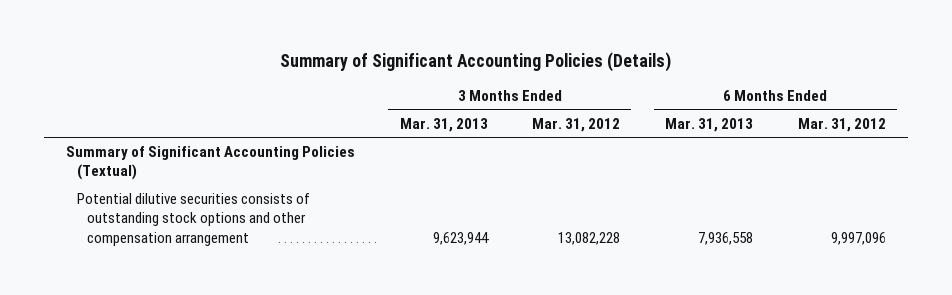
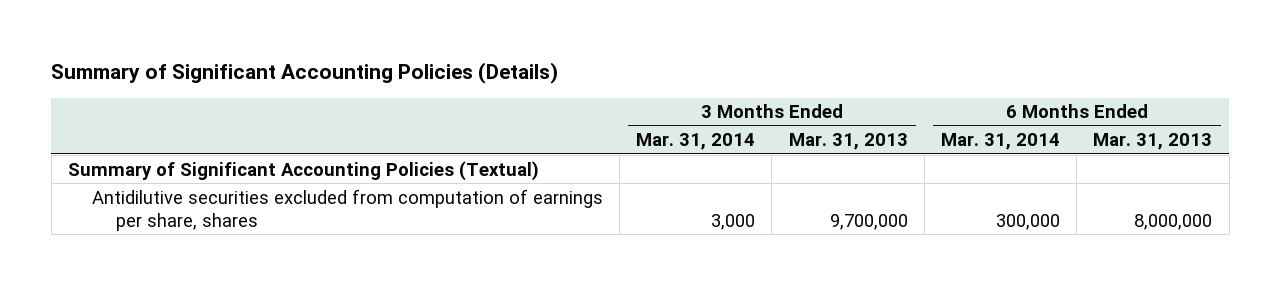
[532,117,621,132] Mar. 31, 2012 -> none
[797,117,886,132] Mar. 31, 2012 -> none
none -> [636,133,756,151] Mar. 31, 2014
none -> [940,133,1060,151] Mar. 31, 2014
[76,193,310,246] Potential dilutive securities consists of outstanding stock options and other compensation arrangement -> none
none -> [91,188,603,231] Antidilutive securities excluded from computation of earnings per share, shares

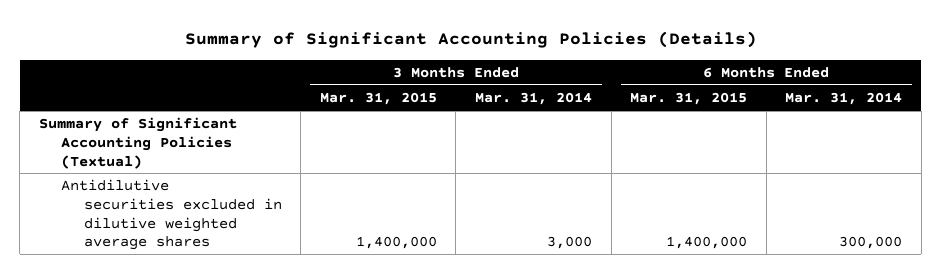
[788,133,908,151] Mar. 31, 2013 -> none
[1093,133,1213,151] Mar. 31, 2013 -> none
none -> [319,92,437,106] Mar. 31, 2015
none -> [630,92,748,106] Mar. 31, 2015
[91,188,603,231] Antidilutive securities excluded from computation of earnings per share, shares -> [61,179,282,251] Antidilutive securities excluded in dilutive weighted average shares

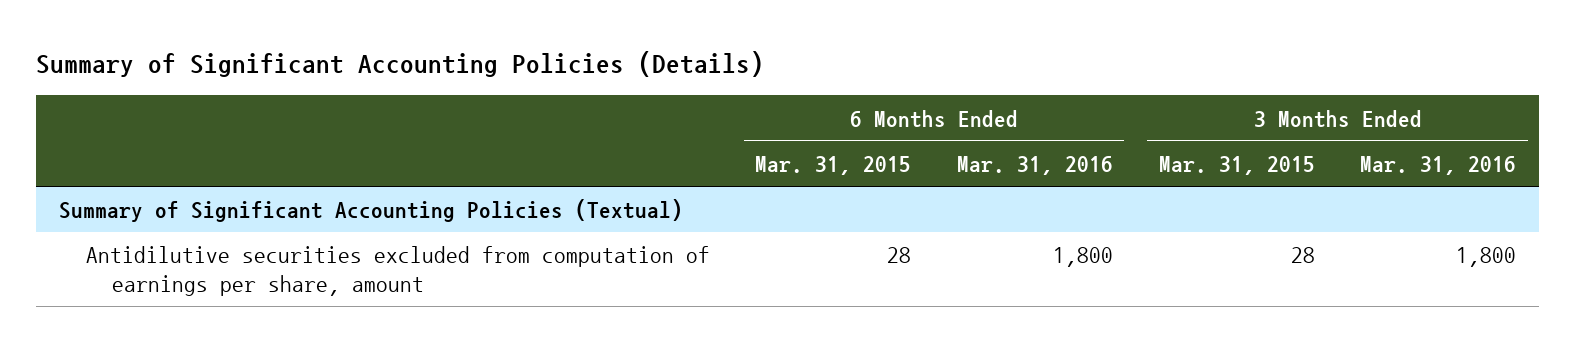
[474,92,592,106] Mar. 31, 2014 -> none
[785,92,903,106] Mar. 31, 2014 -> none
none -> [956,156,1113,176] Mar. 31, 2016
none -> [1360,156,1517,176] Mar. 31, 2016
[61,179,282,251] Antidilutive securities excluded in dilutive weighted average shares -> [85,246,710,296] Antidilutive securities excluded from computation of earnings per share, amount
[355,236,437,250] 1,400,000 -> [1290,247,1315,264] 28
[666,236,748,250] 1,400,000 -> [887,247,912,264] 28

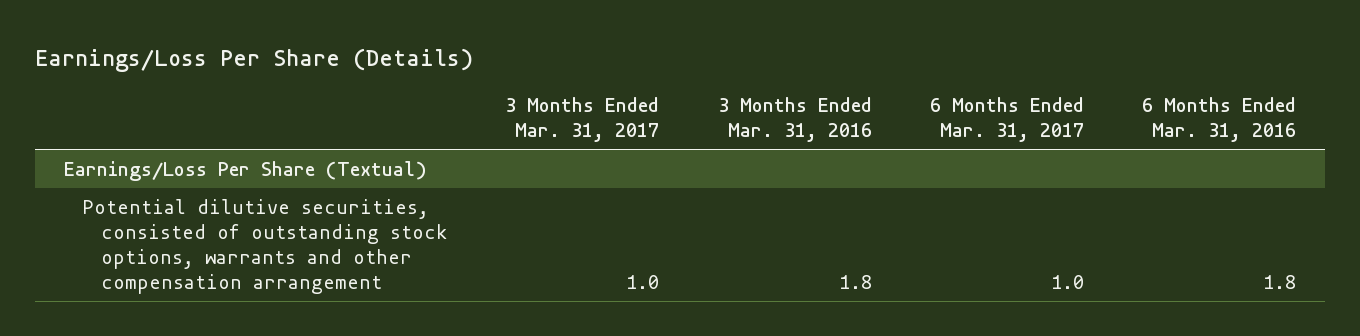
[36,51,765,78] Summary of Significant Accounting Policies (Details) -> [34,47,473,72] Earnings/Loss Per Share (Details)
[755,156,912,176] Mar. 31, 2015 -> none
[1158,156,1315,176] Mar. 31, 2015 -> none
none -> [505,97,660,143] 3 Months Ended Mar. 31, 2017
none -> [929,97,1084,143] 6 Months Ended Mar. 31, 2017
[59,199,684,223] Summary of Significant Accounting Policies (Textual) -> none
[85,246,710,296] Antidilutive securities excluded from computation of earnings per share, amount -> none
none -> [63,160,427,181] Earnings/Loss Per Share (Textual)
none -> [82,198,448,295] Potential dilutive securities, consisted of outstanding stock options, warrants and other compensation arrangement

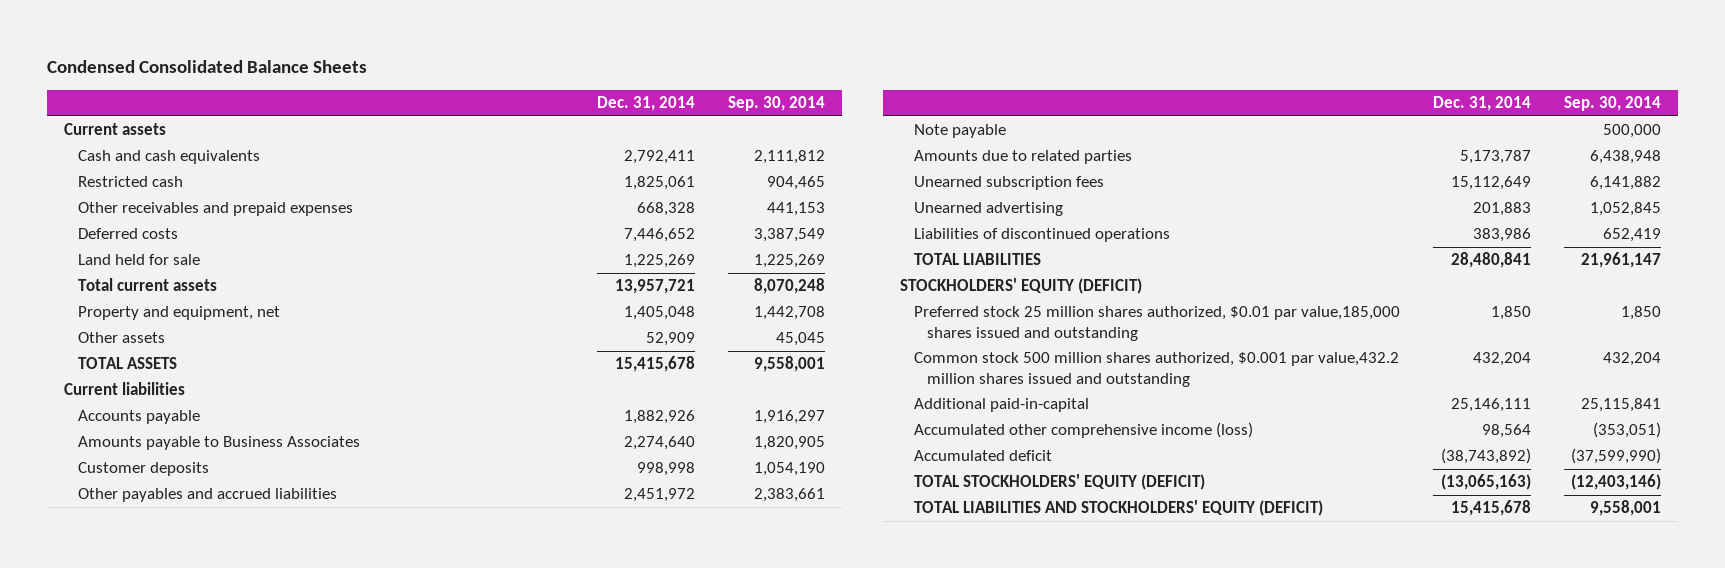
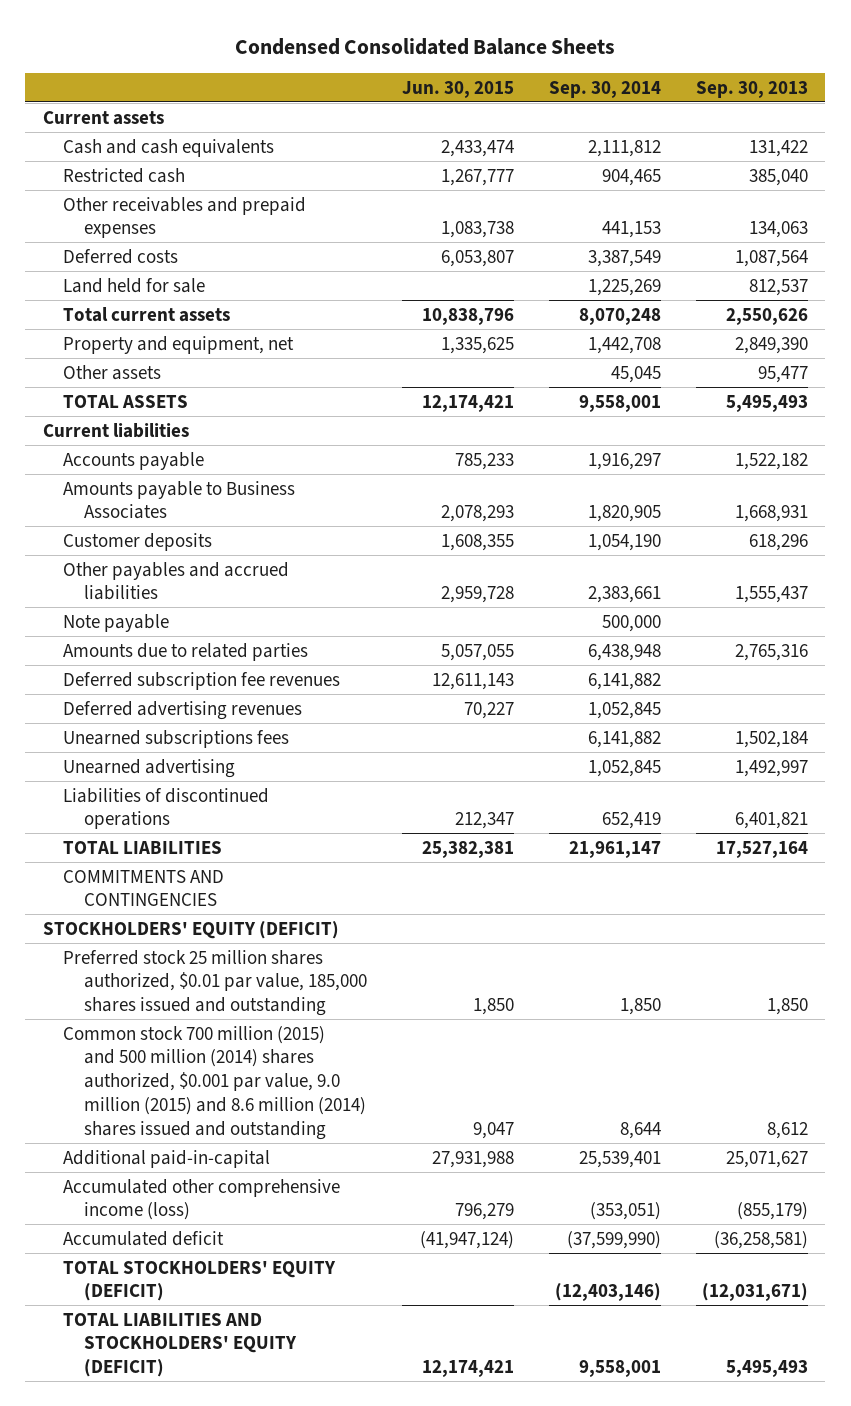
[596,96,695,112] Dec. 31, 2014 -> none
none -> [401,80,514,98] Jun. 30, 2015
none -> [695,80,808,98] Sep. 30, 2013
[913,176,1104,191] Unearned subscription fees -> [63,671,341,690] Deferred subscription fee revenues
none -> [63,700,303,720] Deferred advertising revenues
none -> [63,729,290,748] Unearned subscriptions fees
none -> [63,869,225,907] COMMITMENTS AND CONTINGENCIES
[913,306,1400,341] Preferred stock 25 million shares authorized, $0.01 par value,185,000 shares issued and outstanding -> [63,949,367,1017] Preferred stock 25 million shares authorized, $0.01 par value, 185,000 shares issued and outstanding
[913,352,1399,387] Common stock 500 million shares authorized, $0.001 par value,432.2 million shares issued and outstanding -> [63,1025,366,1141] Common stock 700 million (2015) and 500 million (2014) shares authorized, $0.001 par value, 9.0 million (2015) and 8.6 million (2014) shares issued and outstanding
[1603,352,1662,367] 432,204 -> [619,1122,661,1140] 8,644
[1581,398,1662,413] 25,115,841 -> [578,1150,661,1168] 25,539,401

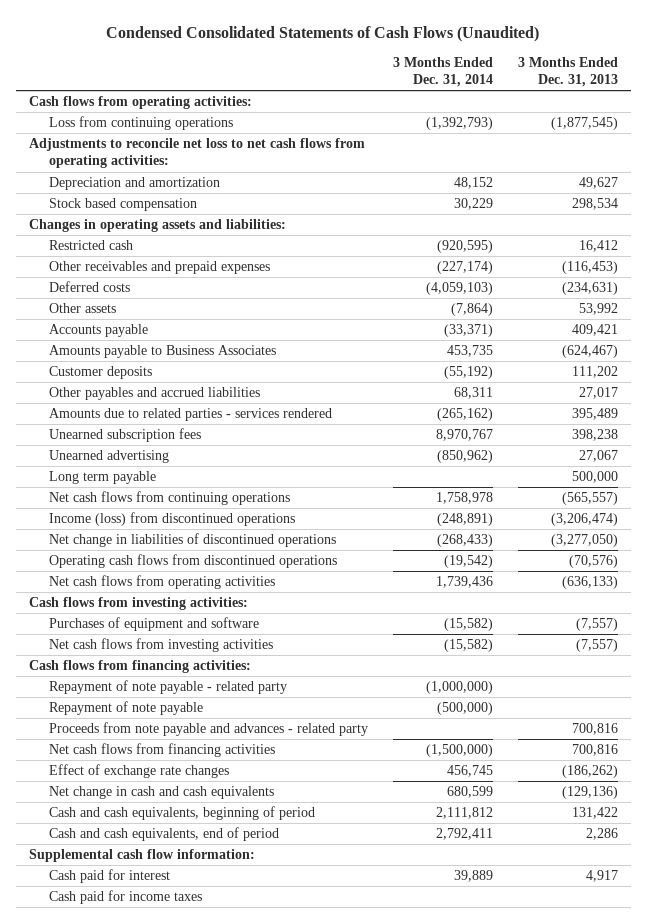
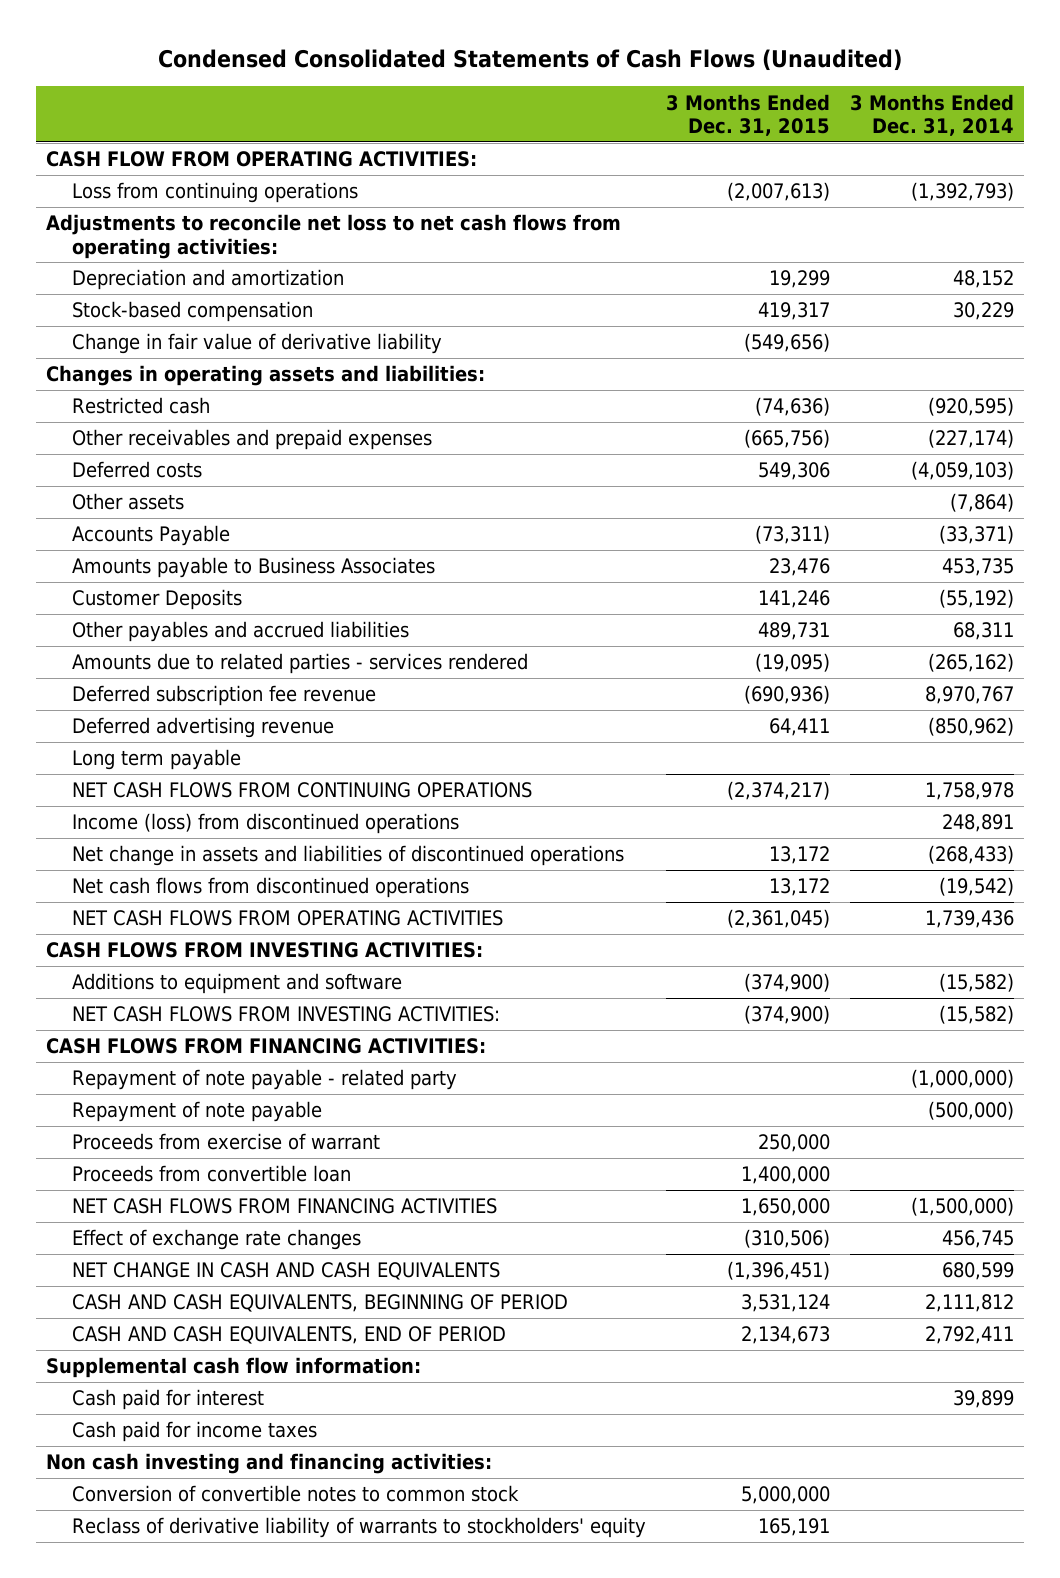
[518,57,619,88] 3 Months Ended Dec. 31, 2013 -> none
none -> [665,93,830,137] 3 Months Ended Dec. 31, 2015
[28,96,252,110] Cash flows from operating activities: -> [45,151,477,168] CASH FLOW FROM OPERATING ACTIVITIES:
[49,198,198,212] Stock based compensation -> [71,301,313,323] Stock-based compensation
none -> [71,333,442,355] Change in fair value of derivative liability
[49,324,149,338] Accounts payable -> [71,525,230,547] Accounts Payable
[49,366,153,380] Customer deposits -> [71,589,242,611] Customer Deposits
[49,428,202,443] Unearned subscription fees -> [71,685,376,707] Deferred subscription fee revenue
[49,450,170,464] Unearned advertising -> [71,717,334,739] Deferred advertising revenue
[49,491,291,506] Net cash flows from continuing operations -> [71,782,532,799] NET CASH FLOWS FROM CONTINUING OPERATIONS
[437,513,494,527] (248,891) -> [941,814,1014,833] 248,891
[49,533,337,548] Net change in liabilities of discontinued operations -> [71,845,624,867] Net change in assets and liabilities of discontinued operations
[49,554,338,569] Operating cash flows from discontinued operations -> [71,877,469,899] Net cash flows from discontinued operations
[49,575,276,590] Net cash flows from operating activities -> [71,910,503,927] NET CASH FLOWS FROM OPERATING ACTIVITIES
[28,597,248,611] Cash flows from investing activities: -> [45,942,483,959] CASH FLOWS FROM INVESTING ACTIVITIES:
[49,617,260,632] Purchases of equipment and software -> [71,973,402,995] Additions to equipment and software
[49,638,274,653] Net cash flows from investing activities -> [71,1006,500,1023] NET CASH FLOWS FROM INVESTING ACTIVITIES:
[28,660,251,674] Cash flows from financing activities: -> [45,1038,486,1055] CASH FLOWS FROM FINANCING ACTIVITIES:
[49,722,369,737] Proceeds from note payable and advances - related party -> none
none -> [71,1133,380,1151] Proceeds from exercise of warrant
none -> [71,1165,351,1183] Proceeds from convertible loan
[49,743,276,758] Net cash flows from financing activities -> [71,1198,497,1215] NET CASH FLOWS FROM FINANCING ACTIVITIES
[49,786,275,800] Net change in cash and cash equivalents -> [71,1262,500,1281] NET CHANGE IN CASH AND CASH EQUIVALENTS
[49,806,316,821] Cash and cash equivalents, beginning of period -> [71,1294,568,1313] CASH AND CASH EQUIVALENTS, BEGINNING OF PERIOD
[49,827,280,842] Cash and cash equivalents, end of period -> [71,1326,506,1345] CASH AND CASH EQUIVALENTS, END OF PERIOD
[454,870,494,883] 39,889 -> [952,1390,1014,1409] 39,899
none -> [45,1453,492,1475] Non cash investing and financing activities:
none -> [71,1485,519,1503] Conversion of convertible notes to common stock
none -> [71,1517,646,1539] Reclass of derivative liability of warrants to stockholders' equity

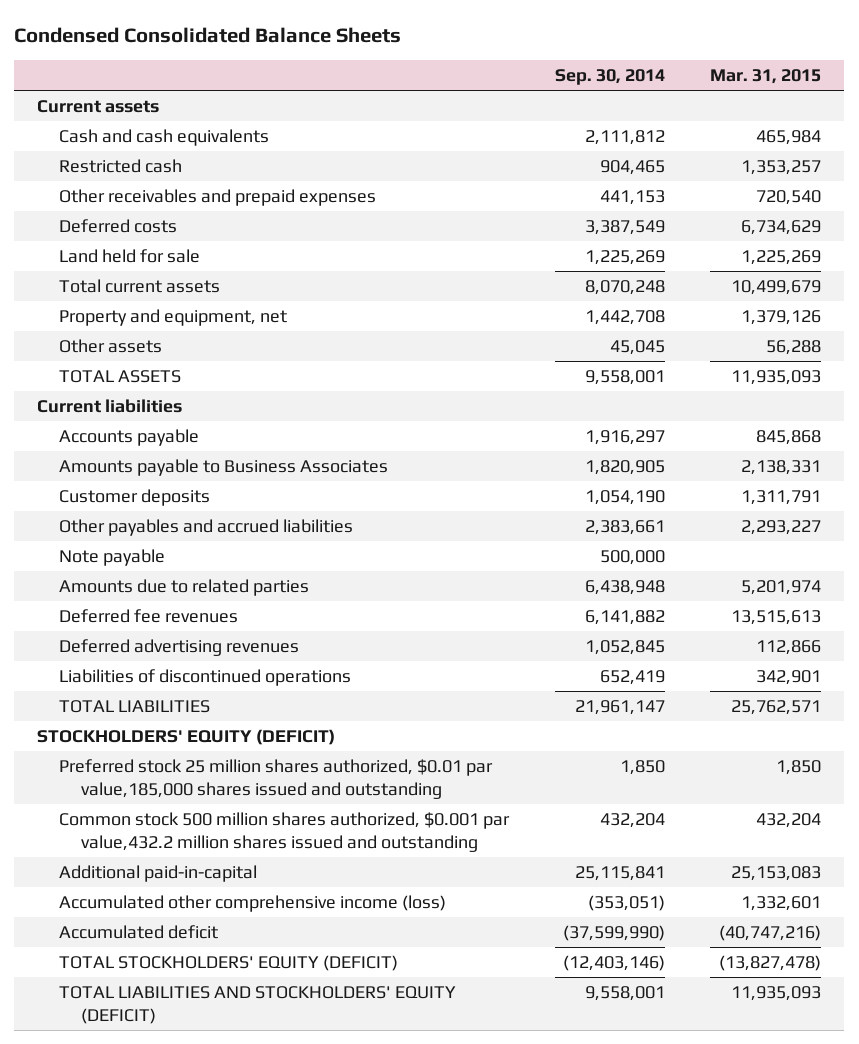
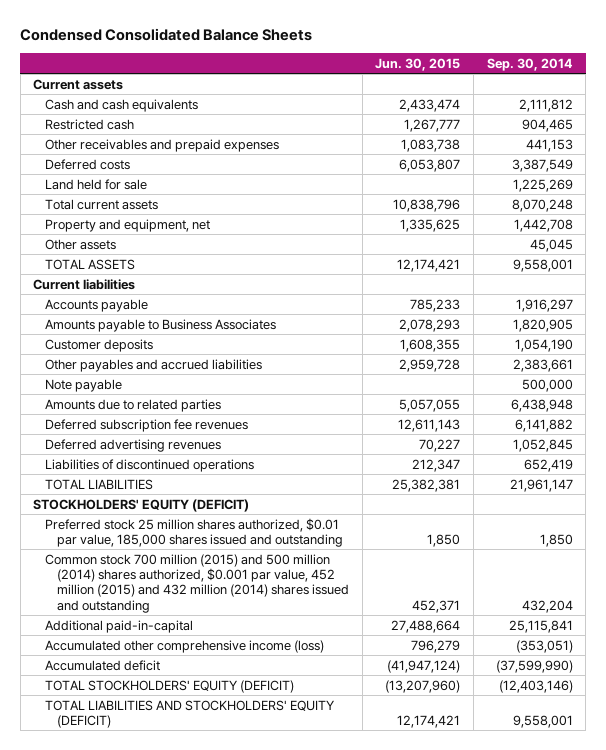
[710,69,822,85] Mar. 31, 2015 -> none
none -> [375,58,461,72] Jun. 30, 2015
[59,608,239,623] Deferred fee revenues -> [45,418,249,432] Deferred subscription fee revenues
[59,758,494,799] Preferred stock 25 million shares authorized, $0.01 par value,185,000 shares issued and outstanding -> [45,517,343,548] Preferred stock 25 million shares authorized, $0.01 par value, 185,000 shares issued and outstanding
[59,811,511,852] Common stock 500 million shares authorized, $0.001 par value,432.2 million shares issued and outstanding -> [45,553,349,613] Common stock 700 million (2015) and 500 million (2014) shares authorized, $0.001 par value, 452 million (2015) and 432 million (2014) shares issued and outstanding

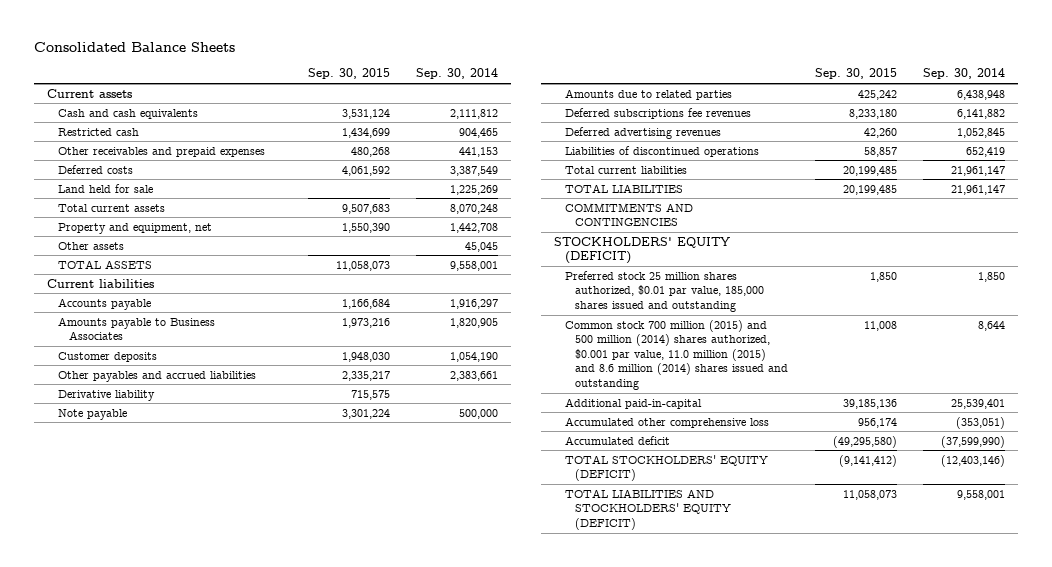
[20,28,313,42] Condensed Consolidated Balance Sheets -> [33,42,235,53] Consolidated Balance Sheets
[375,58,461,72] Jun. 30, 2015 -> none
none -> [308,68,391,80] Sep. 30, 2015
none -> [57,389,155,401] Derivative liability
[45,418,249,432] Deferred subscription fee revenues -> [564,107,751,119] Deferred subscriptions fee revenues
none -> [564,165,687,174] Total current liabilities
none -> [564,202,693,227] COMMITMENTS AND CONTINGENCIES
[45,553,349,613] Common stock 700 million (2015) and 500 million (2014) shares authorized, $0.001 par value, 452 million (2015) and 432 million (2014) shares issued and outstanding -> [564,319,789,390] Common stock 700 million (2015) and 500 million (2014) shares authorized, $0.001 par value, 11.0 million (2015) and 8.6 million (2014) shares issued and outstanding
[521,599,573,613] 432,204 -> [978,320,1006,331] 8,644
[508,619,573,633] 25,115,841 -> [951,398,1006,409] 25,539,401
[45,639,325,653] Accumulated other comprehensive income (loss) -> [564,416,769,428] Accumulated other comprehensive loss

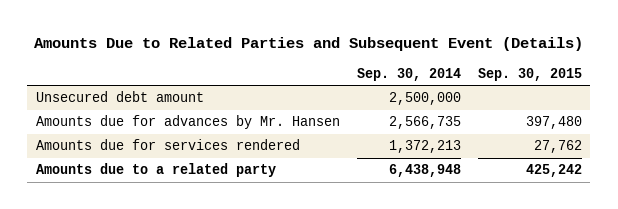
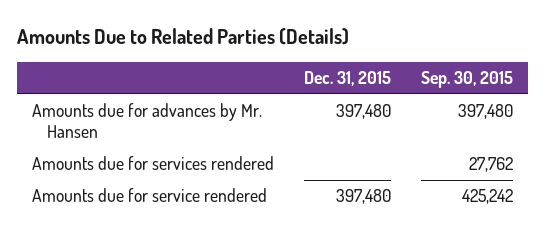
[33,37,583,52] Amounts Due to Related Parties and Subsequent Event (Details) -> [17,28,350,46] Amounts Due to Related Parties (Details)
[356,67,461,81] Sep. 30, 2014 -> none
none -> [304,71,392,87] Dec. 31, 2015
[35,91,204,103] Unsecured debt amount -> none
[35,163,276,178] Amounts due to a related party -> [32,188,268,203] Amounts due for service rendered

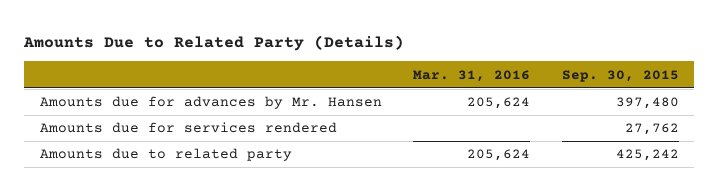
[17,28,350,46] Amounts Due to Related Parties (Details) -> [23,34,405,51] Amounts Due to Related Party (Details)
[304,71,392,87] Dec. 31, 2015 -> none
none -> [413,69,531,82] Mar. 31, 2016
[32,188,268,203] Amounts due for service rendered -> [40,148,293,162] Amounts due to related party

